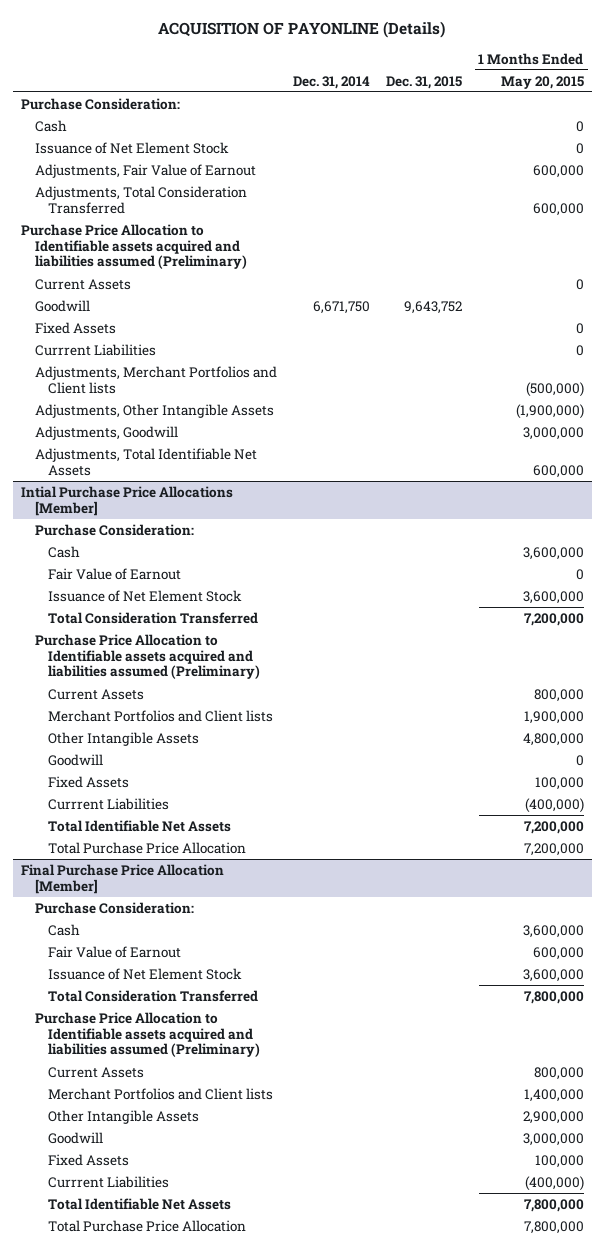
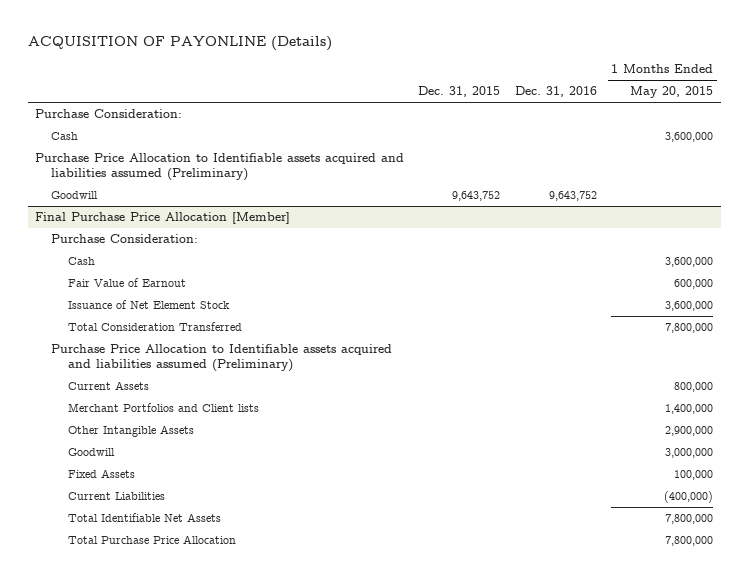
[293,75,371,89] Dec. 31, 2014 -> none
none -> [514,86,597,98] Dec. 31, 2016
[34,119,67,132] Cash -> none
[34,141,229,154] Issuance of Net Element Stock -> none
[34,163,256,178] Adjustments, Fair Value of Earnout -> none
[34,185,247,214] Adjustments, Total Consideration Transferred -> none
[21,223,247,270] Purchase Price Allocation to Identifiable assets acquired and liabilities assumed (Preliminary) -> none
[34,278,131,290] Current Assets -> none
[34,321,116,334] Fixed Assets -> none
[34,343,156,356] Currrent Liabilities -> none
[34,365,277,394] Adjustments, Merchant Portfolios and Client lists -> none
[34,403,274,418] Adjustments, Other Intangible Assets -> none
[34,425,178,440] Adjustments, Goodwill -> none
[34,447,257,476] Adjustments, Total Identifiable Net Assets -> none
[21,485,234,516] Intial Purchase Price Allocations [Member] -> none
[34,523,194,536] Purchase Consideration: -> none
[48,567,182,580] Fair Value of Earnout -> none
[48,589,243,602] Issuance of Net Element Stock -> none
[48,611,259,624] Total Consideration Transferred -> none
[48,688,145,700] Current Assets -> none
[48,709,274,722] Merchant Portfolios and Client lists -> none
[48,731,200,746] Other Intangible Assets -> none
[48,753,104,766] Goodwill -> none
[48,775,130,788] Fixed Assets -> none
[48,797,170,810] Currrent Liabilities -> none
[48,819,232,832] Total Identifiable Net Assets -> none
[48,841,247,854] Total Purchase Price Allocation -> none
[34,299,90,312] Goodwill -> [51,191,99,200] Goodwill
[48,1175,170,1188] Currrent Liabilities -> [67,492,165,501] Current Liabilities

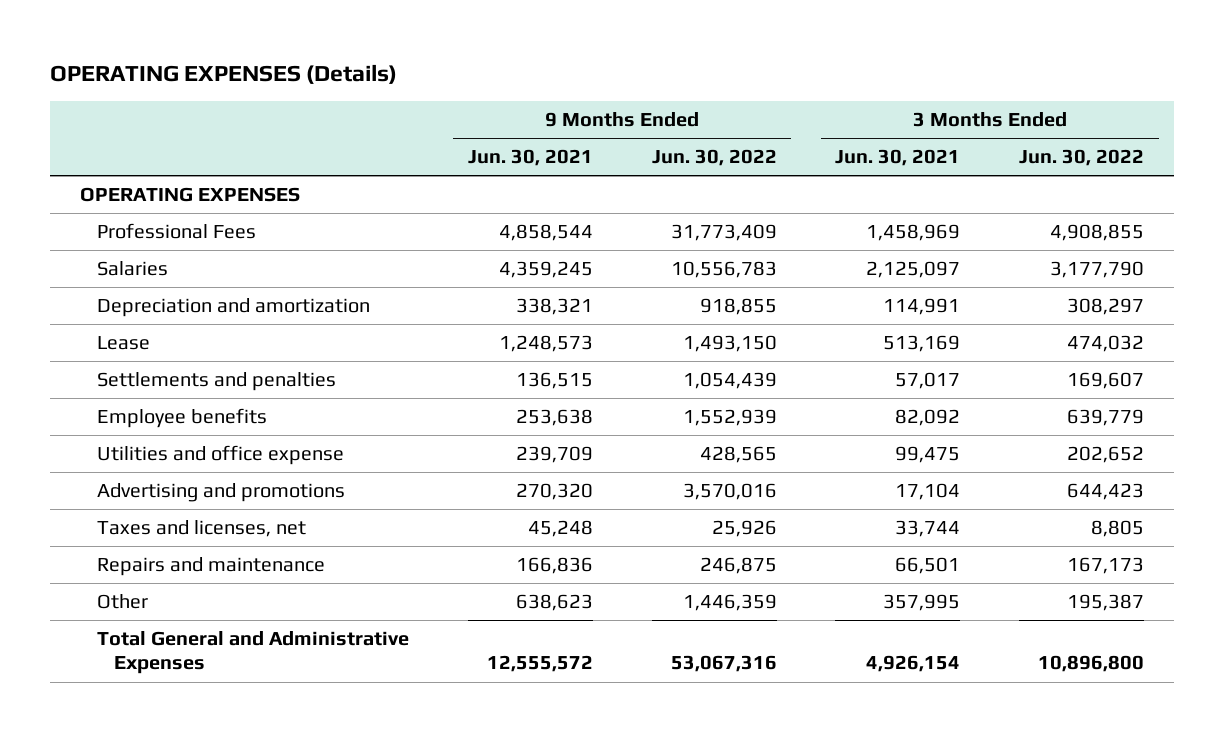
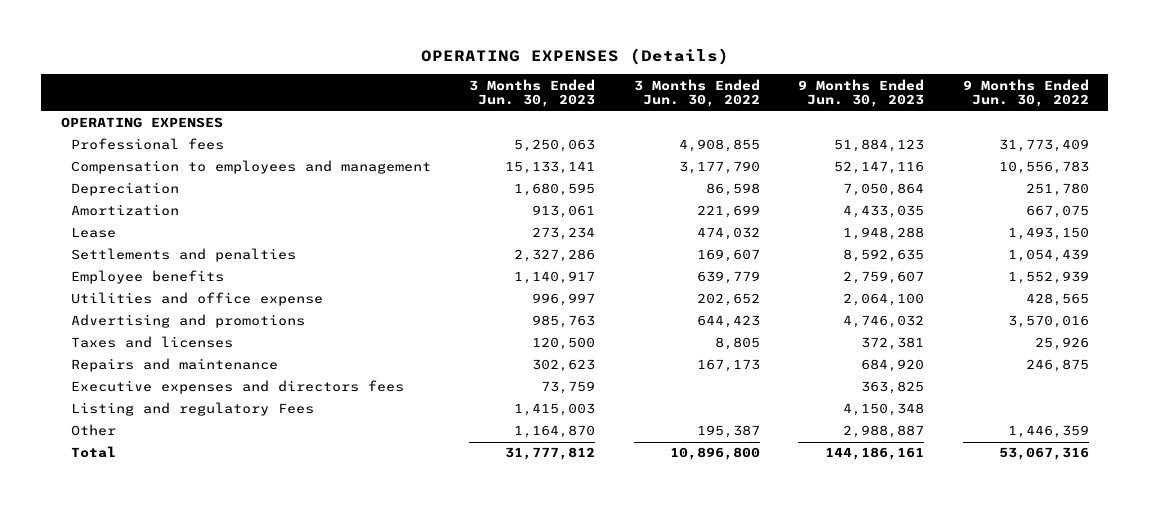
[467,149,593,167] Jun. 30, 2021 -> none
[835,149,961,167] Jun. 30, 2021 -> none
none -> [469,78,596,108] 3 Months Ended Jun. 30, 2023
none -> [798,78,925,108] 9 Months Ended Jun. 30, 2023
[96,297,370,317] Depreciation and amortization -> none
[96,222,256,239] Professional Fees -> [71,138,225,151] Professional fees
[96,260,168,276] Salaries -> [71,160,432,175] Compensation to employees and management
none -> [71,182,180,197] Depreciation
none -> [71,204,180,217] Amortization
[96,519,306,537] Taxes and licenses, net -> [71,336,234,349] Taxes and licenses
none -> [71,380,405,395] Executive expenses and directors fees
none -> [71,402,315,417] Listing and regulatory Fees
[96,630,409,675] Total General and Administrative Expenses -> [71,446,117,459] Total

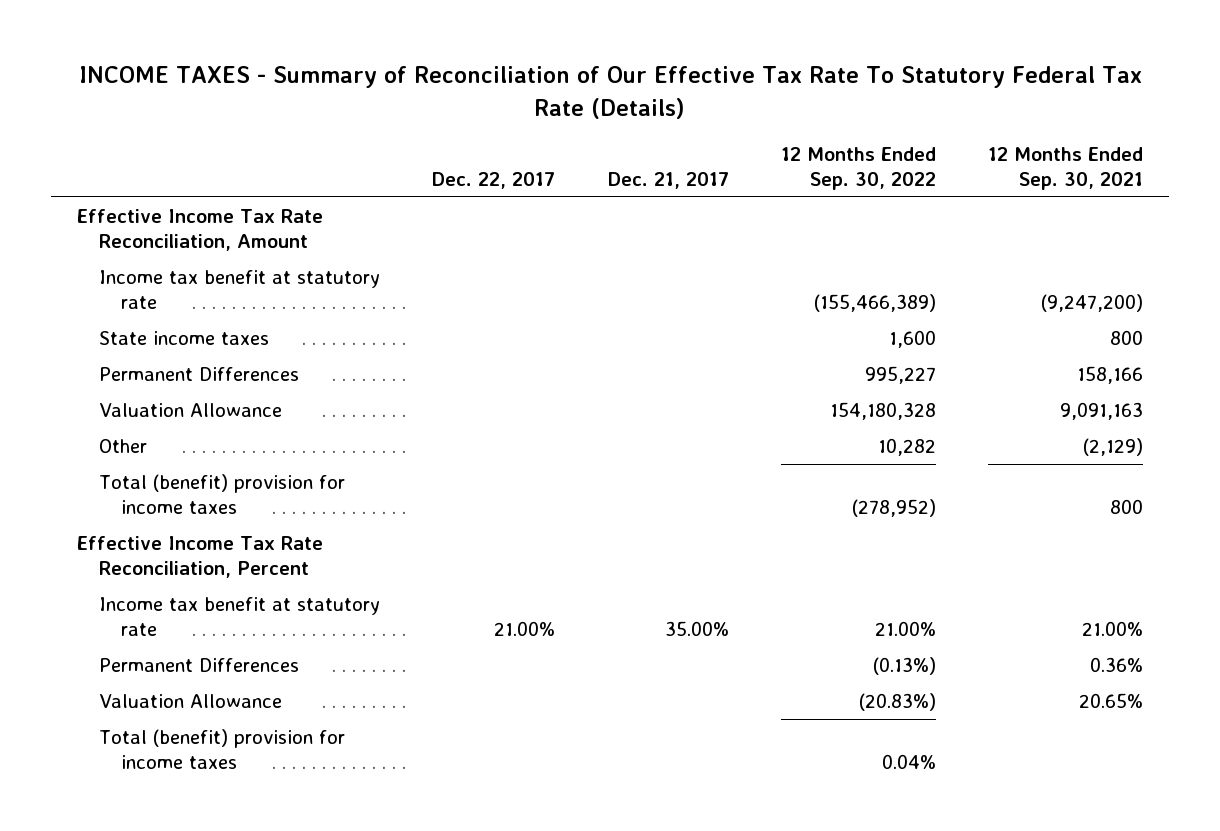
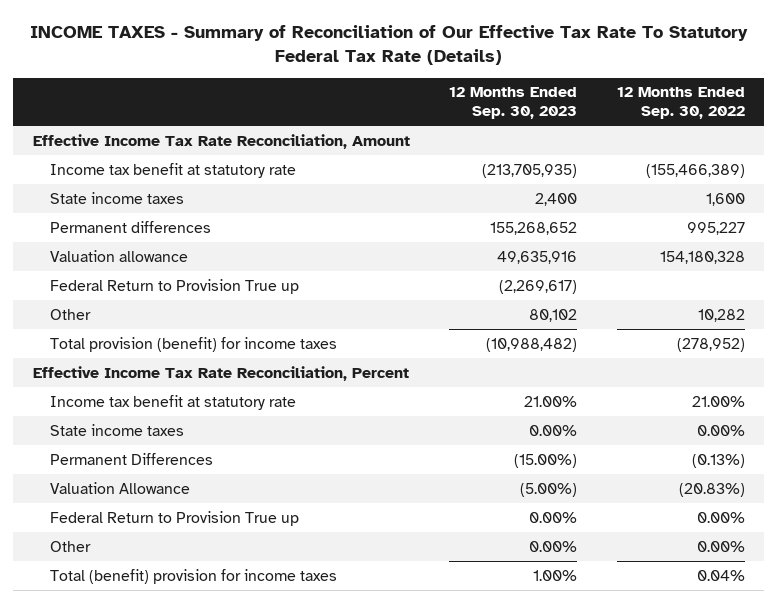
[432,171,556,189] Dec. 22, 2017 -> none
[607,171,729,189] Dec. 21, 2017 -> none
[987,147,1143,190] 12 Months Ended Sep. 30, 2021 -> none
none -> [449,87,578,119] 12 Months Ended Sep. 30, 2023
[99,367,300,382] Permanent Differences -> [49,220,211,233] Permanent differences
[99,403,283,418] Valuation Allowance -> [49,249,188,262] Valuation allowance
none -> [49,278,299,294] Federal Return to Provision True up
[99,474,346,514] Total (benefit) provision for income taxes -> [49,336,337,352] Total provision (benefit) for income taxes
none -> [49,423,184,436] State income taxes
none -> [49,510,299,526] Federal Return to Provision True up
none -> [49,540,91,552] Other

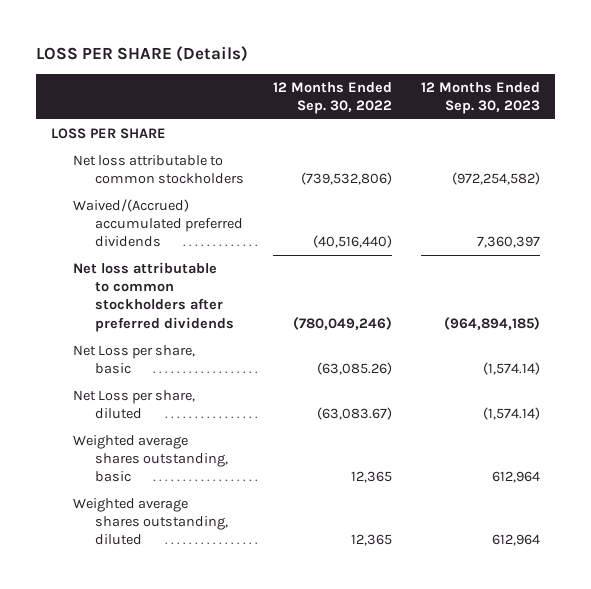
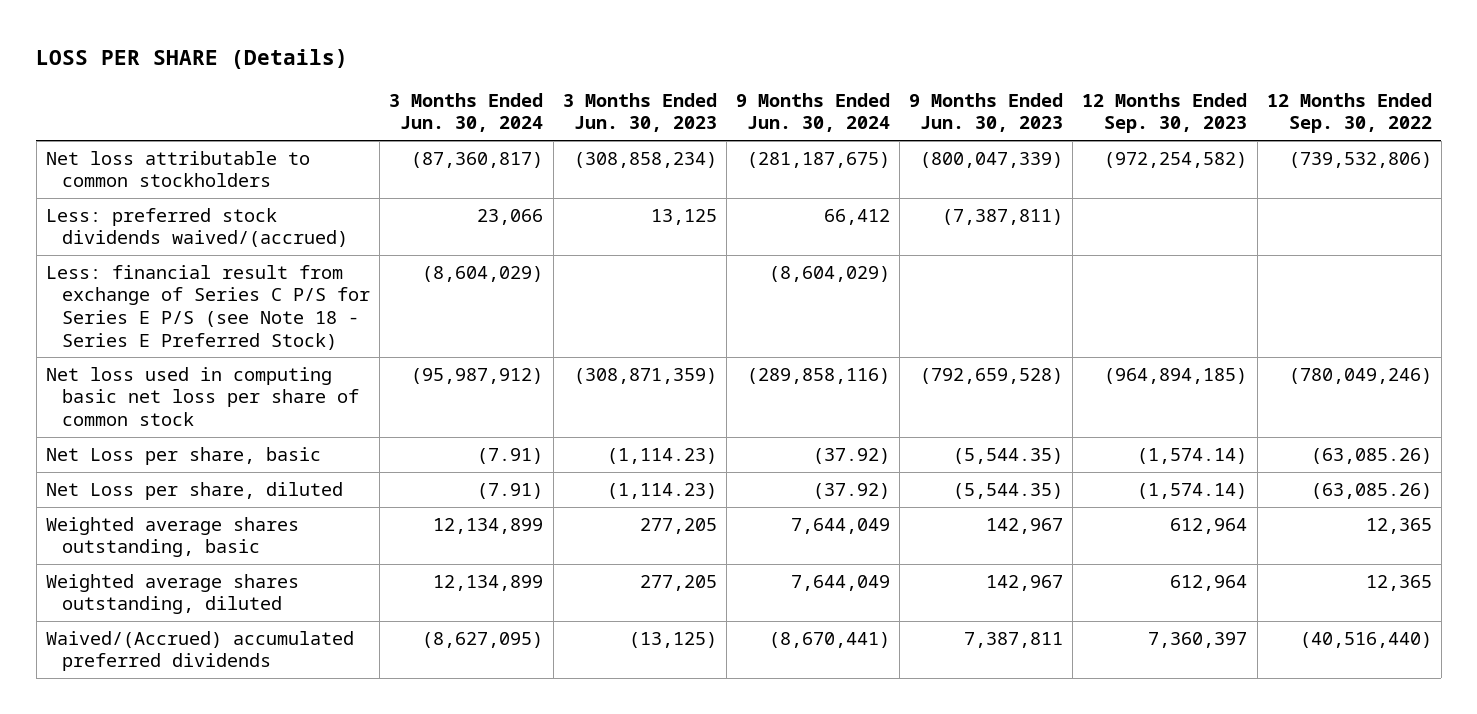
none -> [389,92,544,133] 3 Months Ended Jun. 30, 2024
none -> [562,92,717,133] 3 Months Ended Jun. 30, 2023
none -> [735,92,890,133] 9 Months Ended Jun. 30, 2024
none -> [909,92,1064,133] 9 Months Ended Jun. 30, 2023
[50,128,166,140] LOSS PER SHARE -> none
none -> [45,207,349,248] Less: preferred stock dividends waived/(accrued)
none -> [45,264,371,350] Less: financial result from exchange of Series C P/S for Series E P/S (see Note 18 - Series E Preferred Stock)
[72,262,234,332] Net loss attributable to common stockholders after preferred dividends -> [45,366,360,427] Net loss used in computing basic net loss per share of common stock
[317,407,393,421] (63,083.67) -> [1310,482,1432,499] (63,085.26)
[72,199,243,248] Waived/(Accrued) accumulated preferred dividends -> [45,630,354,672] Waived/(Accrued) accumulated preferred dividends

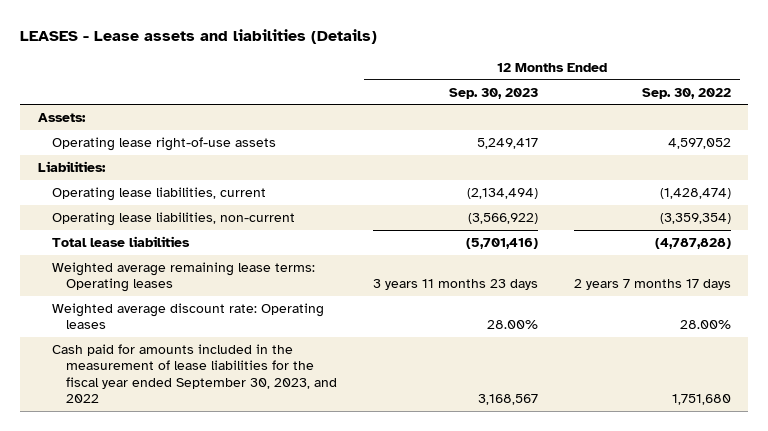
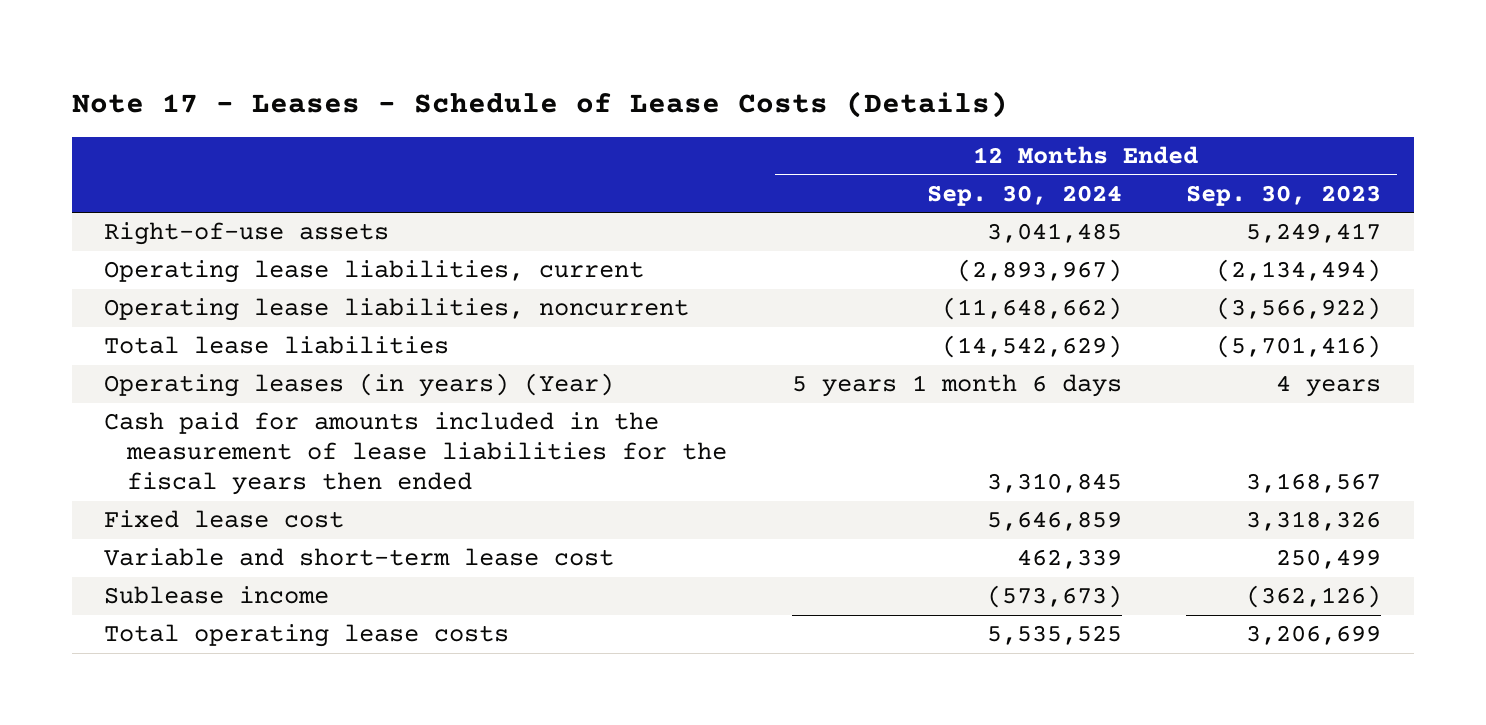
[20,29,378,45] LEASES - Lease assets and liabilities (Details) -> [72,90,1009,118] Note 17 - Leases - Schedule of Lease Costs (Details)
[641,87,731,99] Sep. 30, 2022 -> none
none -> [926,184,1122,206] Sep. 30, 2024
[37,113,86,123] Assets: -> none
[37,161,106,173] Liabilities: -> none
[52,137,277,152] Operating lease right-of-use assets -> [104,222,390,246] Right-of-use assets
[52,212,296,227] Operating lease liabilities, non-current -> [104,298,690,322] Operating lease liabilities, noncurrent
[52,303,325,330] Weighted average discount rate: Operating leases -> none
[52,262,316,293] Weighted average remaining lease terms: Operating leases -> [104,373,615,398] Operating leases (in years) (Year)
[372,279,538,291] 3 years 11 months 23 days -> [1276,375,1382,398] 4 years
[52,344,338,403] Cash paid for amounts included in the measurement of lease liabilities for the fiscal year ended September 30, 2023, and 2022 -> [104,412,727,496] Cash paid for amounts included in the measurement of lease liabilities for the fiscal years then ended
none -> [104,510,345,529] Fixed lease cost
none -> [104,548,615,567] Variable and short-term lease cost
none -> [104,586,330,605] Sublease income
none -> [104,624,510,648] Total operating lease costs

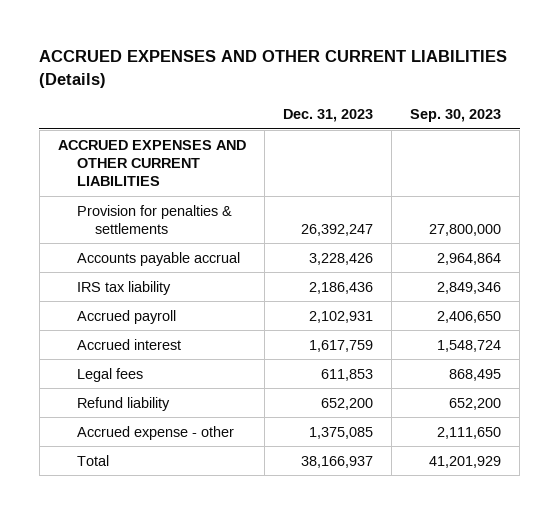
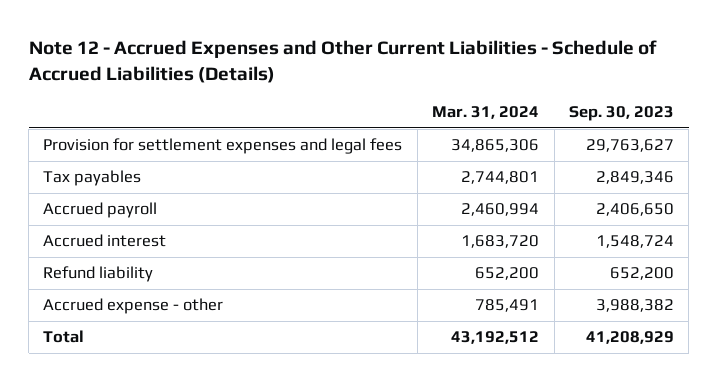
[39,50,508,88] ACCRUED EXPENSES AND OTHER CURRENT LIABILITIES (Details) -> [28,40,657,83] Note 12 - Accrued Expenses and Other Current Liabilities - Schedule of Accrued Liabilities (Details)
[283,108,374,122] Dec. 31, 2023 -> none
none -> [432,106,540,120] Mar. 31, 2024
[58,139,247,186] ACCRUED EXPENSES AND OTHER CURRENT LIABILITIES -> none
[76,204,232,234] Provision for penalties & settlements -> none
[76,251,240,266] Accounts payable accrual -> none
none -> [43,138,403,155] Provision for settlement expenses and legal fees
[76,280,171,295] IRS tax liability -> [43,170,142,187] Tax payables
[76,367,143,382] Legal fees -> none
[437,426,502,439] 2,111,650 -> [596,299,675,313] 3,988,382
[429,455,502,468] 41,201,929 -> [586,331,675,345] 41,208,929

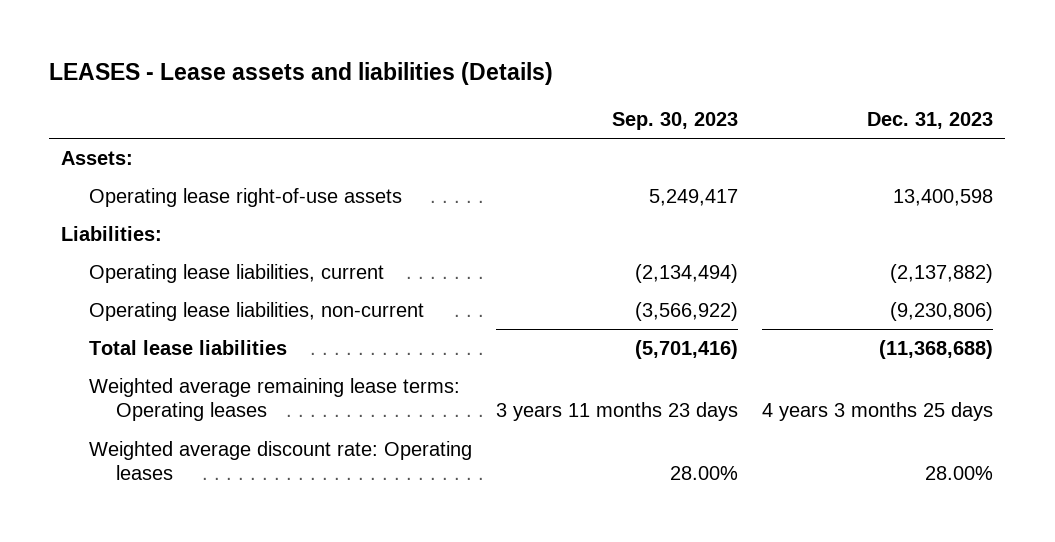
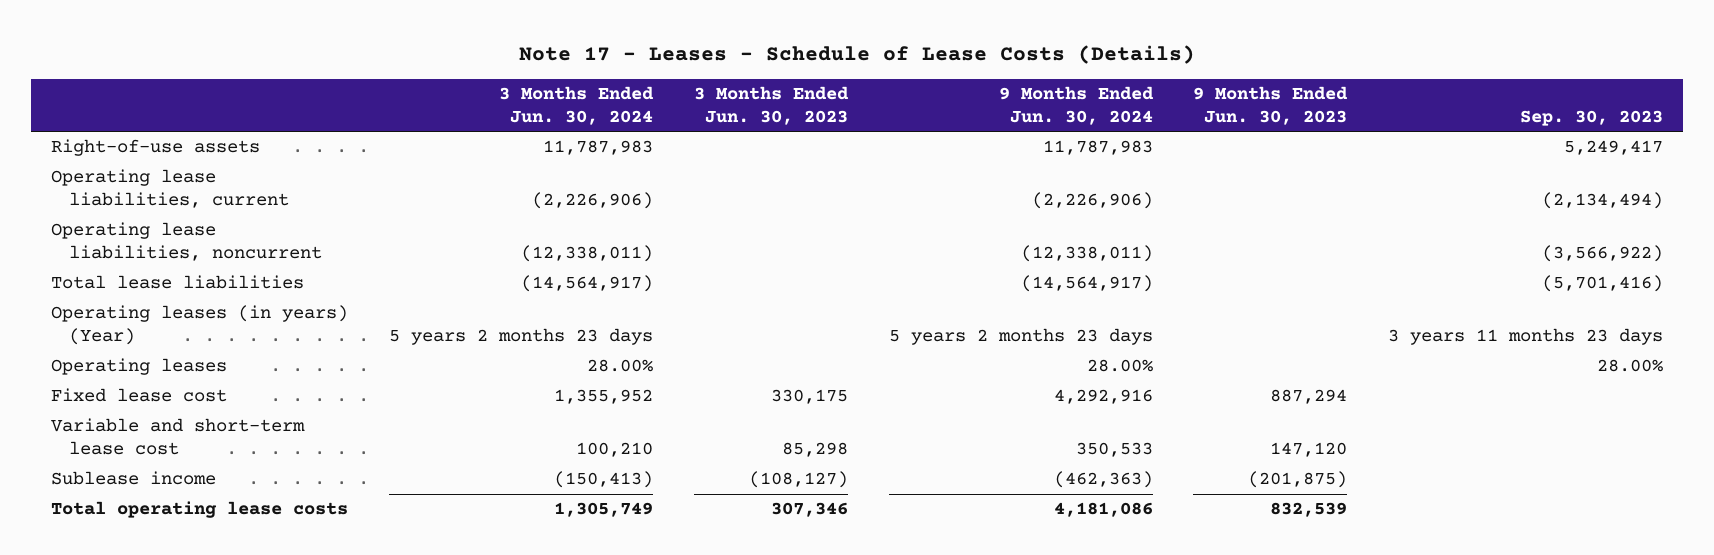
[49,61,554,85] LEASES - Lease assets and liabilities (Details) -> [519,44,1196,64] Note 17 - Leases - Schedule of Lease Costs (Details)
[867,111,994,129] Dec. 31, 2023 -> none
none -> [498,85,654,125] 3 Months Ended Jun. 30, 2024
none -> [693,85,849,125] 3 Months Ended Jun. 30, 2023
none -> [998,85,1154,125] 9 Months Ended Jun. 30, 2024
none -> [1193,85,1349,125] 9 Months Ended Jun. 30, 2023
[61,151,134,166] Assets: -> none
[61,226,163,242] Liabilities: -> none
[88,188,402,208] Operating lease right-of-use assets -> [51,139,261,157] Right-of-use assets
[88,302,424,322] Operating lease liabilities, non-current -> [51,222,323,262] Operating lease liabilities, noncurrent
[88,378,460,422] Weighted average remaining lease terms: Operating leases -> [51,305,349,346] Operating leases (in years) (Year)
[88,441,472,481] Weighted average discount rate: Operating leases -> [51,358,228,376] Operating leases
none -> [51,388,228,403] Fixed lease cost
none -> [51,418,306,456] Variable and short-term lease cost
none -> [51,471,217,486] Sublease income
none -> [51,501,349,519] Total operating lease costs

